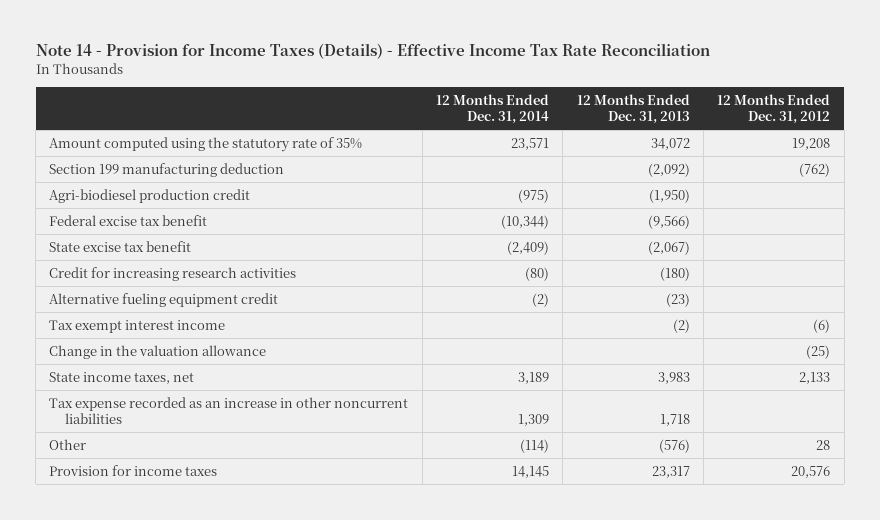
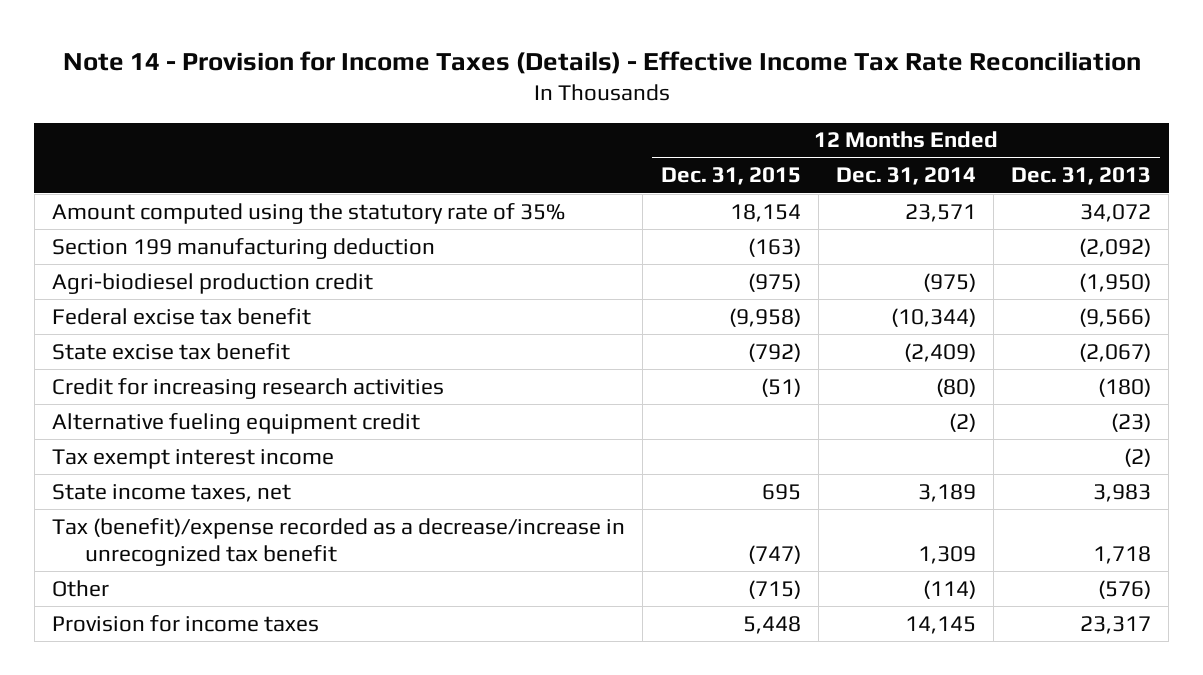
[717,93,831,124] 12 Months Ended Dec. 31, 2012 -> none
none -> [660,167,801,186] Dec. 31, 2015
[49,344,267,359] Change in the valuation allowance -> none
[49,396,409,424] Tax expense recorded as an increase in other noncurrent liabilities -> [52,517,626,567] Tax (benefit)/expense recorded as a decrease/increase in unrecognized tax benefit

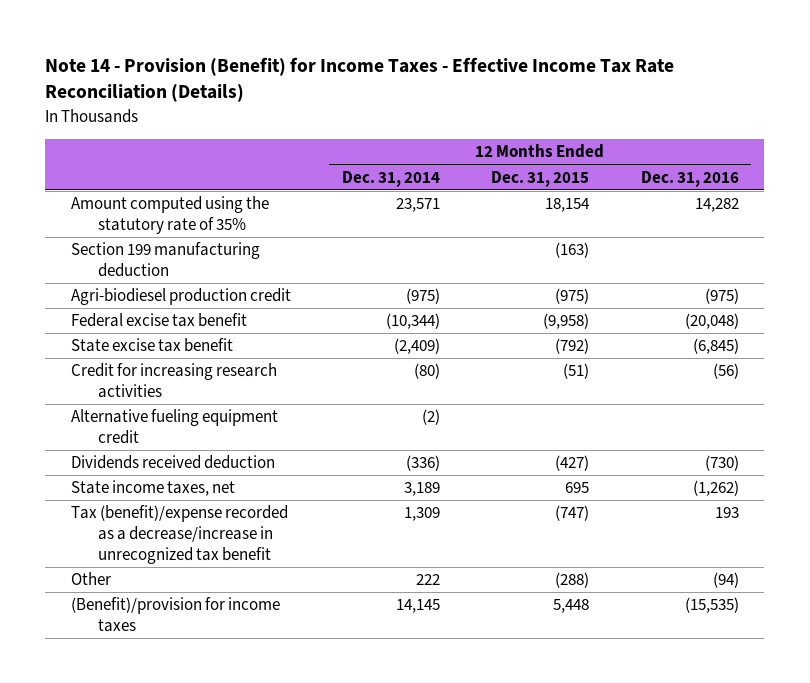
[62,50,1141,74] Note 14 - Provision for Income Taxes (Details) - Effective Income Tax Rate Reconciliation -> [45,56,675,103] Note 14 - Provision (Benefit) for Income Taxes - Effective Income Tax Rate Reconciliation (Details)
[1011,167,1152,186] Dec. 31, 2013 -> none
none -> [640,170,739,187] Dec. 31, 2016
[52,448,335,469] Tax exempt interest income -> none
none -> [70,455,275,470] Dividends received deduction
[747,579,801,599] (715) -> [555,572,590,589] (288)
[922,579,976,599] (114) -> [416,574,441,586] 222
[52,614,320,632] Provision for income taxes -> [70,597,280,633] (Benefit)/provision for income taxes

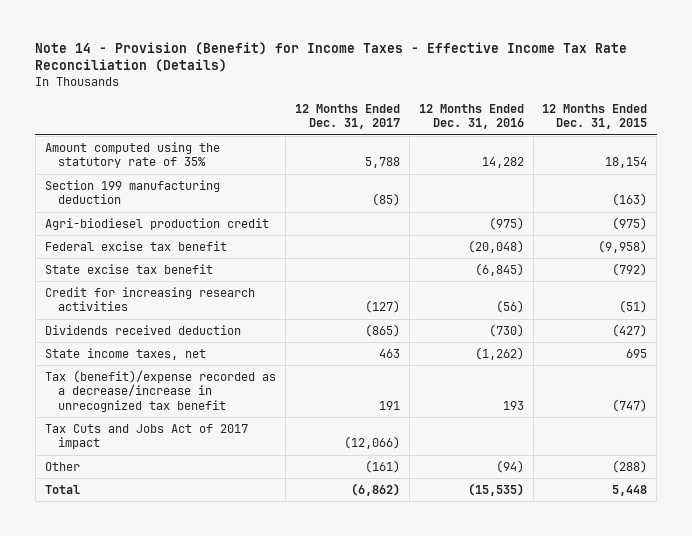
[342,170,441,187] Dec. 31, 2014 -> none
none -> [294,103,400,130] 12 Months Ended Dec. 31, 2017
[70,409,278,445] Alternative fueling equipment credit -> none
none -> [44,423,248,450] Tax Cuts and Jobs Act of 2017 impact
[70,597,280,633] (Benefit)/provision for income taxes -> [44,484,80,494] Total

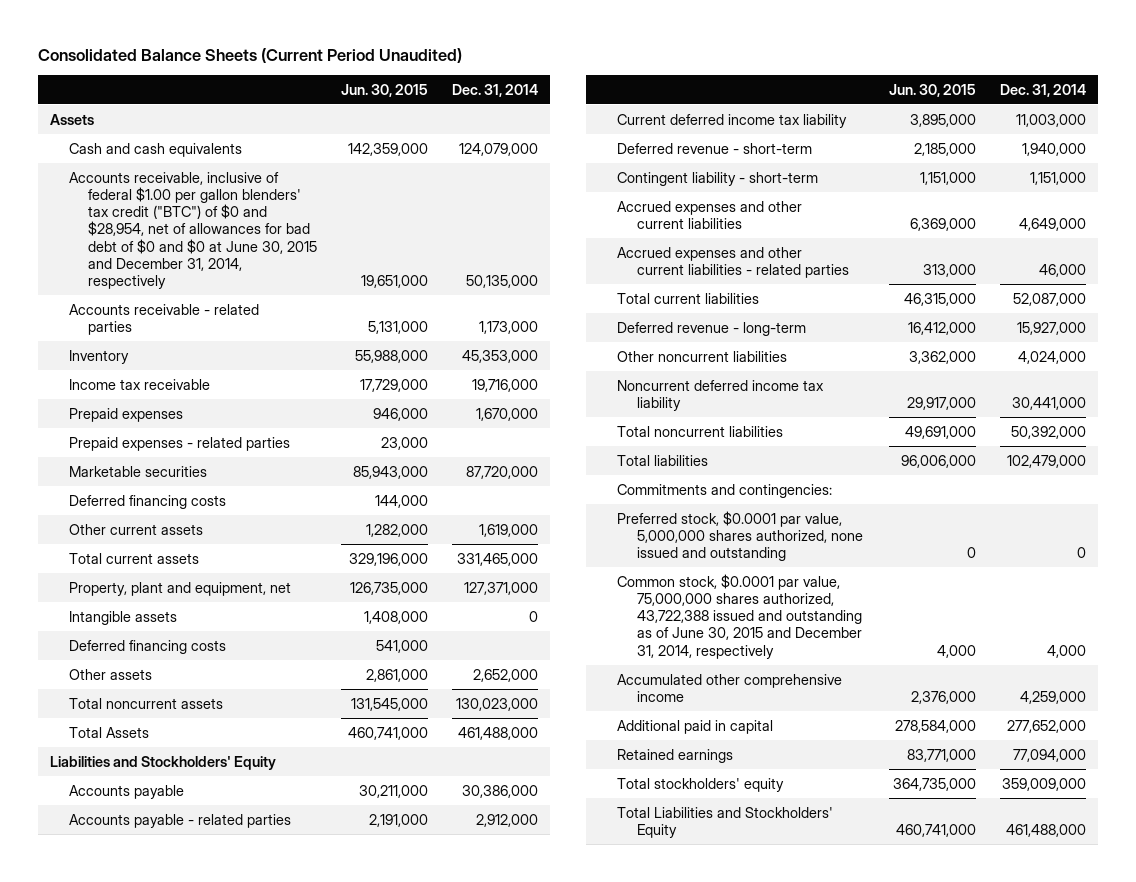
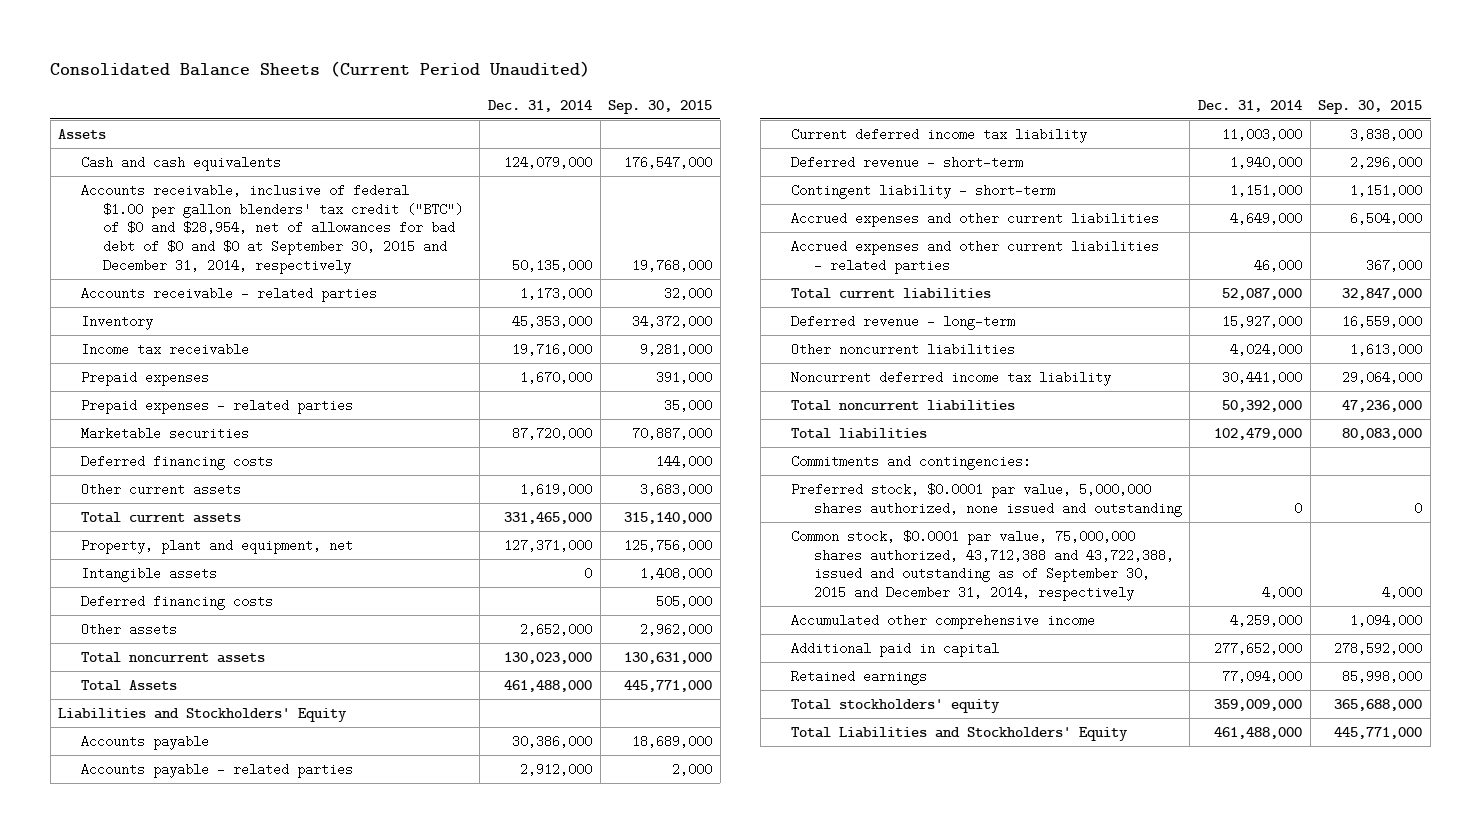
[341,83,429,97] Jun. 30, 2015 -> none
none -> [608,99,713,114] Sep. 30, 2015
[69,171,318,290] Accounts receivable, inclusive of federal $1.00 per gallon blenders' tax credit ("BTC") of $0 and $28,954, net of allowances for bad debt of $0 and $0 at June 30, 2015 and December 31, 2014, respectively -> [80,183,464,275] Accounts receivable, inclusive of federal $1.00 per gallon blenders' tax credit ("BTC") of $0 and $28,954, net of allowances for bad debt of $0 and $0 at September 30, 2015 and December 31, 2014, respectively
[617,573,862,659] Common stock, $0.0001 par value, 75,000,000 shares authorized, 43,722,388 issued and outstanding as of June 30, 2015 and December 31, 2014, respectively -> [791,529,1174,602] Common stock, $0.0001 par value, 75,000,000 shares authorized, 43,712,388 and 43,722,388, issued and outstanding as of September 30, 2015 and December 31, 2014, respectively

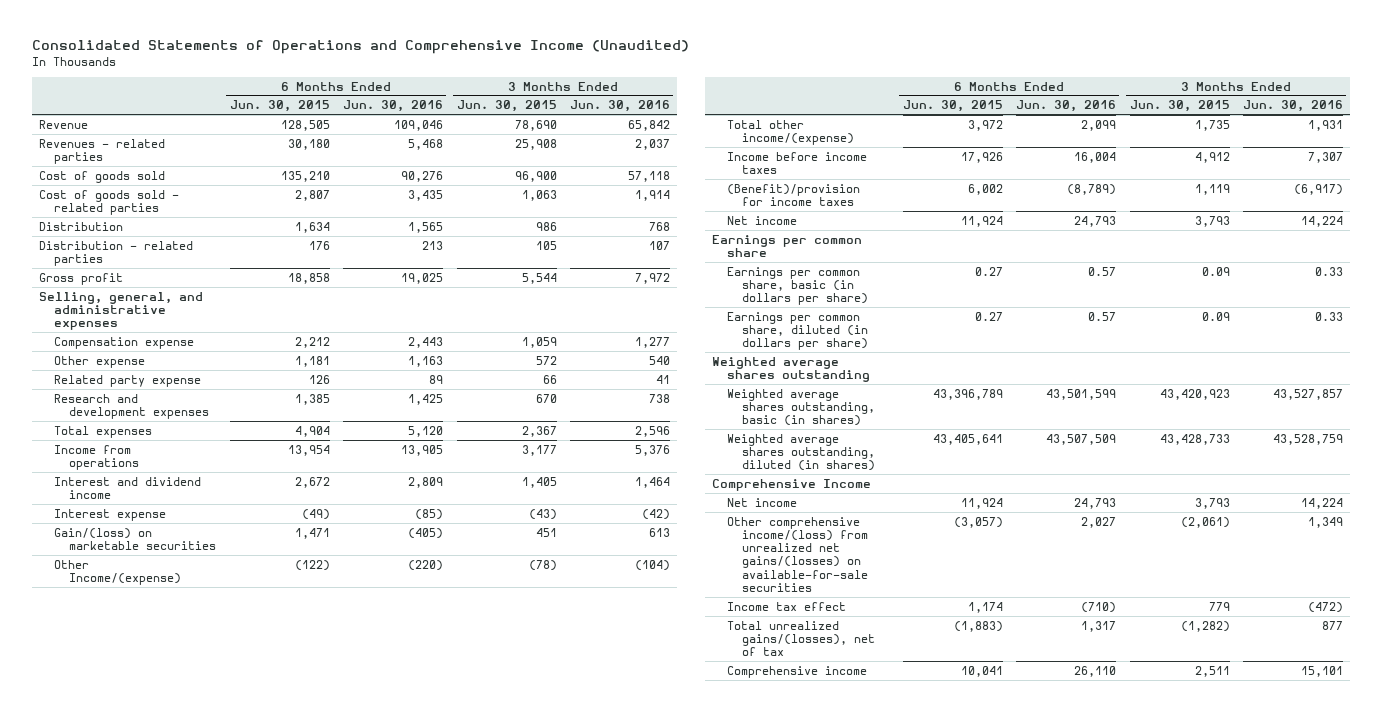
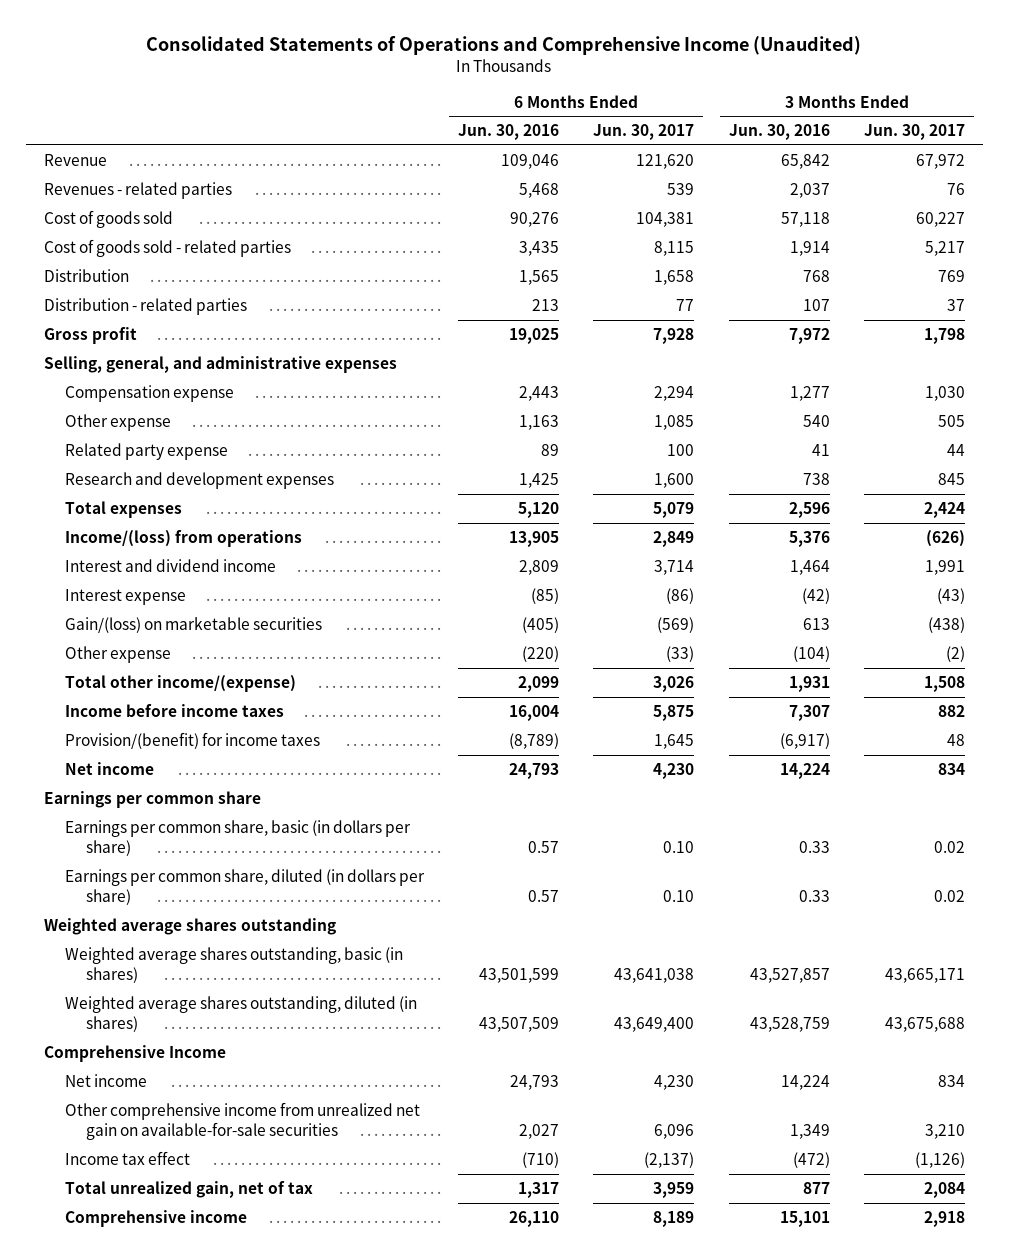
[229,100,330,113] Jun. 30, 2015 -> none
[456,100,557,113] Jun. 30, 2015 -> none
none -> [593,124,695,141] Jun. 30, 2017
none -> [864,124,966,141] Jun. 30, 2017
[54,444,140,470] Income from operations -> [64,530,302,548] Income/(loss) from operations
[54,559,182,585] Other Income/(expense) -> [64,646,171,664] Other expense
[727,183,861,206] (Benefit)/provision for income taxes -> [64,732,320,750] Provision/(benefit) for income taxes
[727,516,869,592] Other comprehensive income/(loss) from unrealized net gains/(losses) on available-for-sale securities -> [64,1102,420,1141] Other comprehensive income from unrealized net gain on available-for-sale securities
[727,620,876,657] Total unrealized gains/(losses), net of tax -> [64,1181,313,1199] Total unrealized gain, net of tax

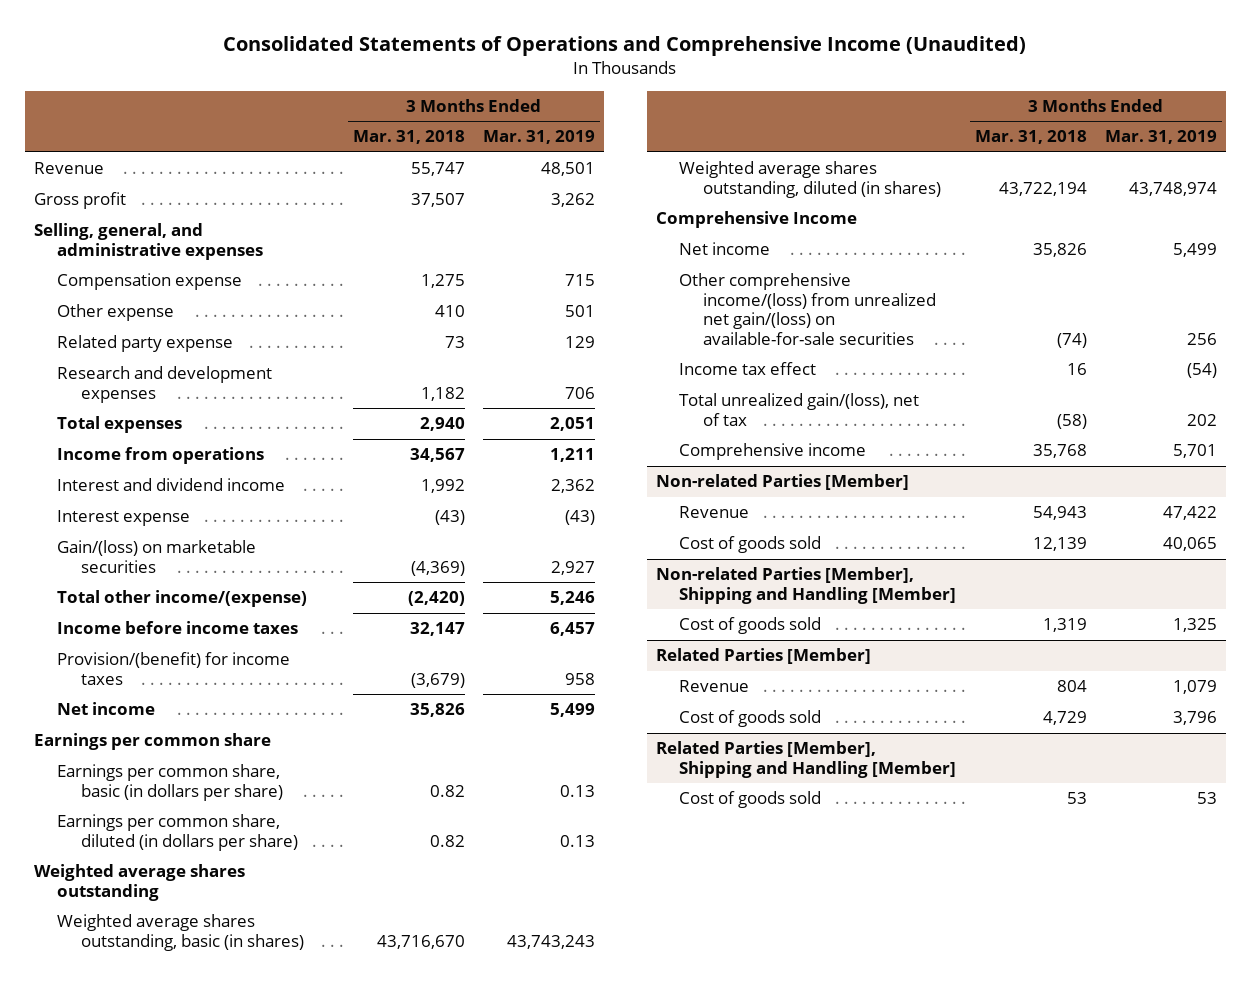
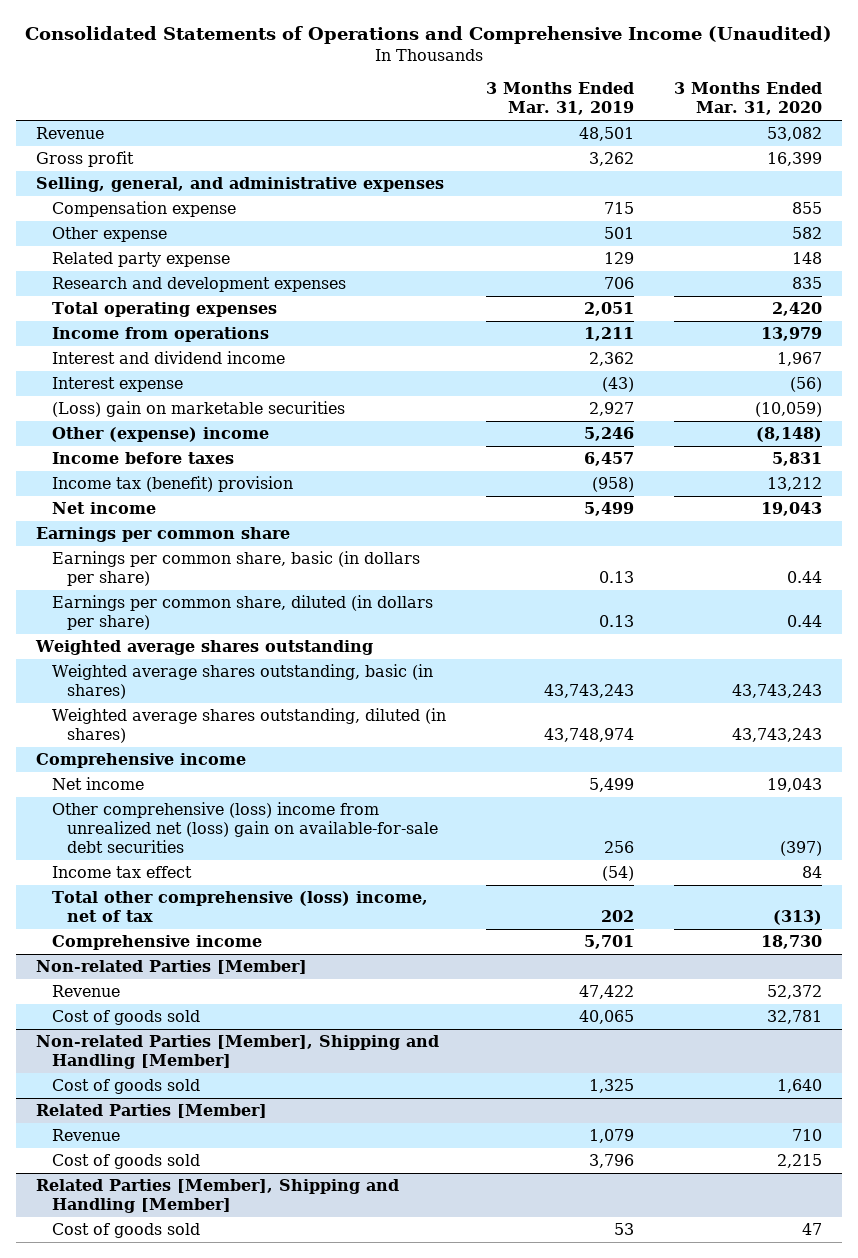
[352,130,465,145] Mar. 31, 2018 -> none
none -> [673,82,822,116] 3 Months Ended Mar. 31, 2020
[57,416,183,434] Total expenses -> [51,302,277,318] Total operating expenses
[57,540,257,573] Gain/(loss) on marketable securities -> [51,401,345,418] (Loss) gain on marketable securities
[57,590,308,608] Total other income/(expense) -> [51,427,269,443] Other (expense) income
[57,621,299,635] Income before income taxes -> [51,452,234,465] Income before taxes
[57,652,291,685] Provision/(benefit) for income taxes -> [51,476,293,493] Income tax (benefit) provision
[565,672,596,685] 958 -> [591,477,634,493] (958)
[655,211,857,229] Comprehensive Income -> [36,753,247,769] Comprehensive income
[679,273,937,345] Other comprehensive income/(loss) from unrealized net gain/(loss) on available-for-sale securities -> [51,802,439,853] Other comprehensive (loss) income from unrealized net (loss) gain on available-for-sale debt securities
[679,393,920,426] Total unrealized gain/(loss), net of tax -> [51,891,428,922] Total other comprehensive (loss) income, net of tax

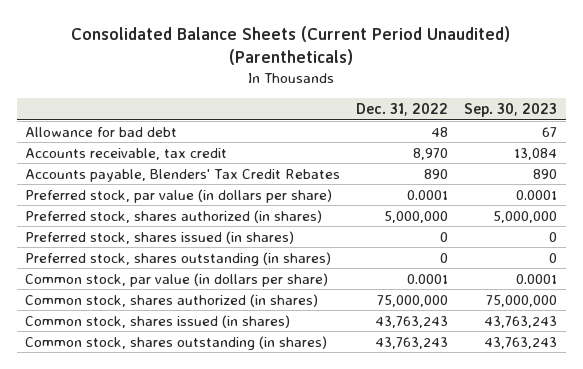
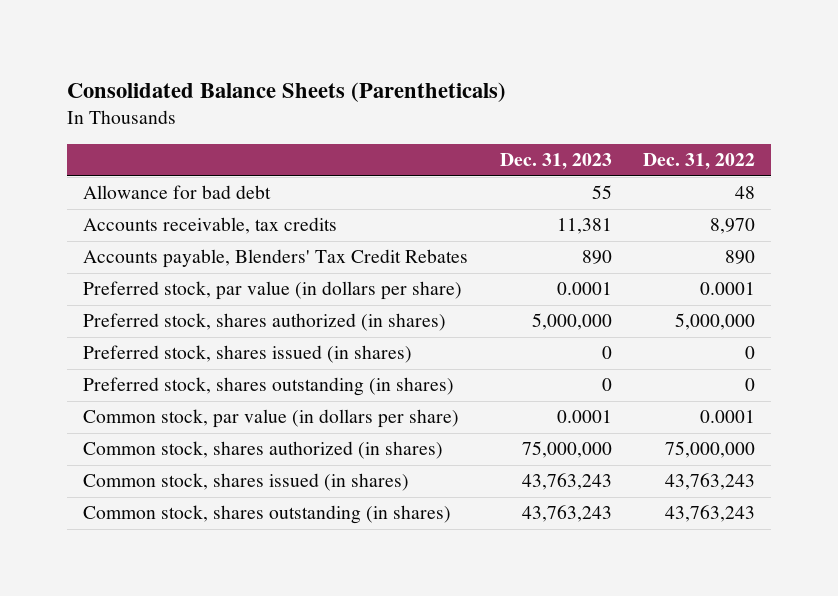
[71,26,511,66] Consolidated Balance Sheets (Current Period Unaudited) (Parentheticals) -> [67,81,507,102] Consolidated Balance Sheets (Parentheticals)
[464,103,558,118] Sep. 30, 2023 -> none
none -> [499,153,612,171] Dec. 31, 2023
[25,147,228,160] Accounts receivable, tax credit -> [82,217,337,235] Accounts receivable, tax credits

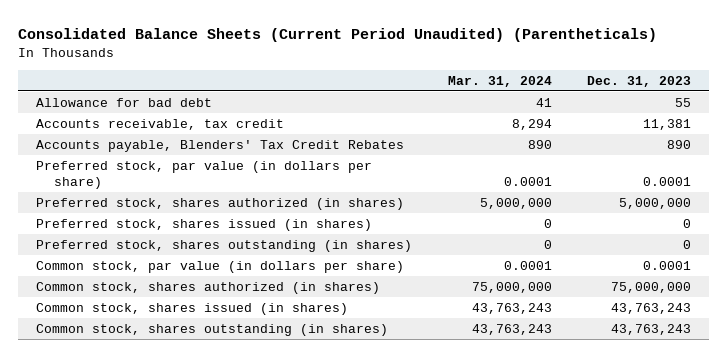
[67,81,507,102] Consolidated Balance Sheets (Parentheticals) -> [18,27,658,42] Consolidated Balance Sheets (Current Period Unaudited) (Parentheticals)
[643,153,756,171] Dec. 31, 2022 -> none
none -> [447,75,552,87] Mar. 31, 2024
[82,217,337,235] Accounts receivable, tax credits -> [36,118,285,130] Accounts receivable, tax credit

